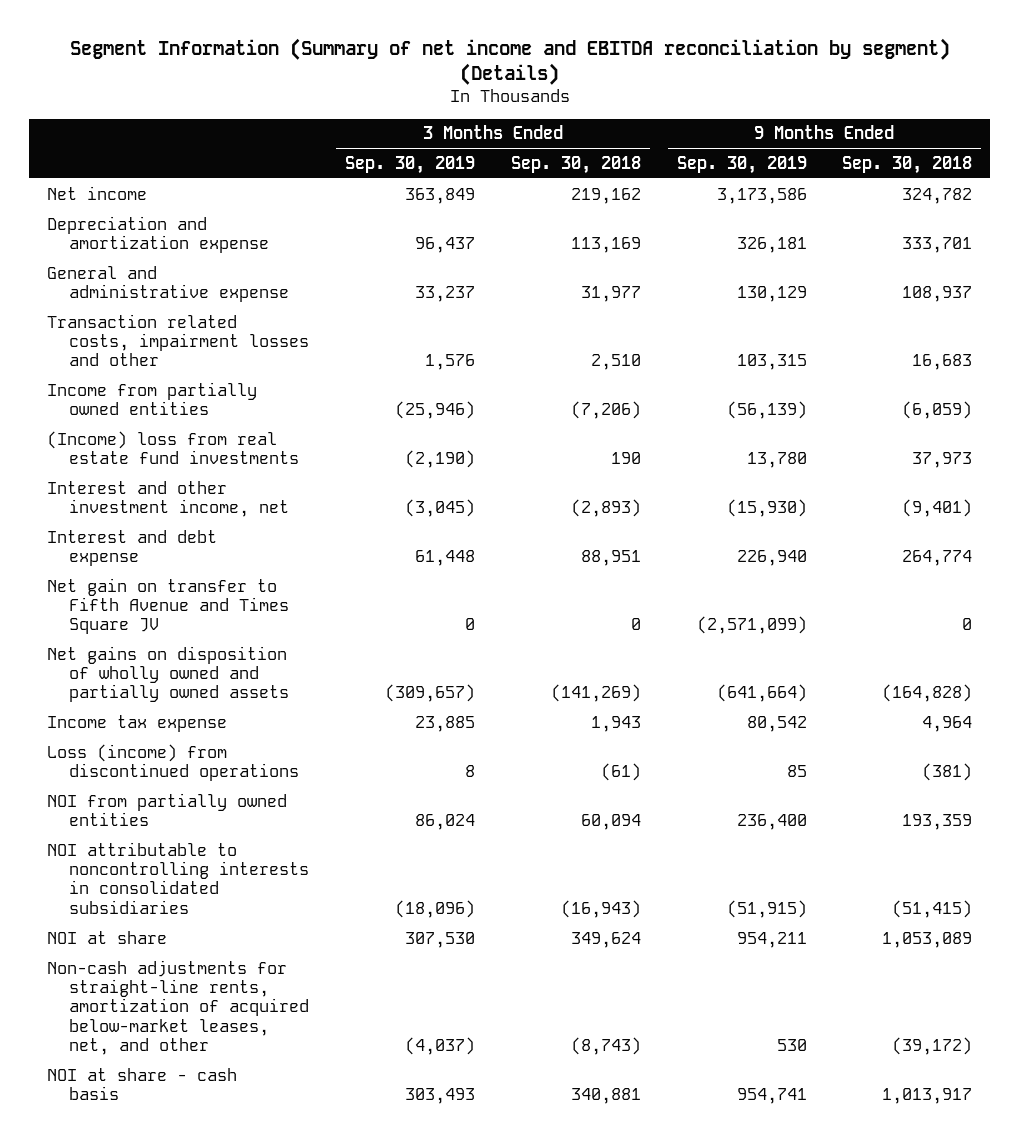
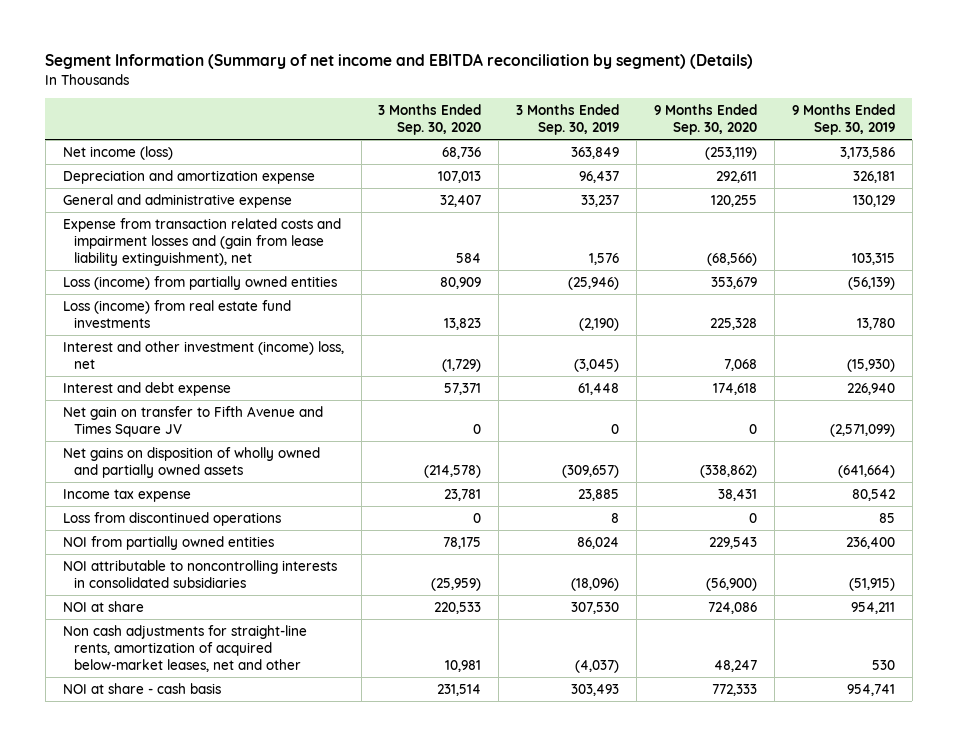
[510,155,641,174] Sep. 30, 2018 -> none
[842,155,973,174] Sep. 30, 2018 -> none
none -> [378,104,482,136] 3 Months Ended Sep. 30, 2020
none -> [654,104,758,136] 9 Months Ended Sep. 30, 2020
[47,185,148,200] Net income -> [62,145,173,160] Net income (loss)
[47,313,310,367] Transaction related costs, impairment losses and other -> [62,217,341,267] Expense from transaction related costs and impairment losses and (gain from lease liability extinguishment), net
[47,381,258,415] Income from partially owned entities -> [62,275,337,290] Loss (income) from partially owned entities
[47,430,300,464] (Income) loss from real estate fund investments -> [62,299,291,328] Loss (income) from real estate fund investments
[47,480,290,517] Interest and other investment income, net -> [62,340,344,369] Interest and other investment (income) loss, net
[47,743,300,781] Loss (income) from discontinued operations -> [62,511,281,526] Loss from discontinued operations
[47,959,310,1055] Non-cash adjustments for straight-line rents, amortization of acquired below-market leases, net, and other -> [62,624,307,673] Non cash adjustments for straight-line rents, amortization of acquired below-market leases, net and other

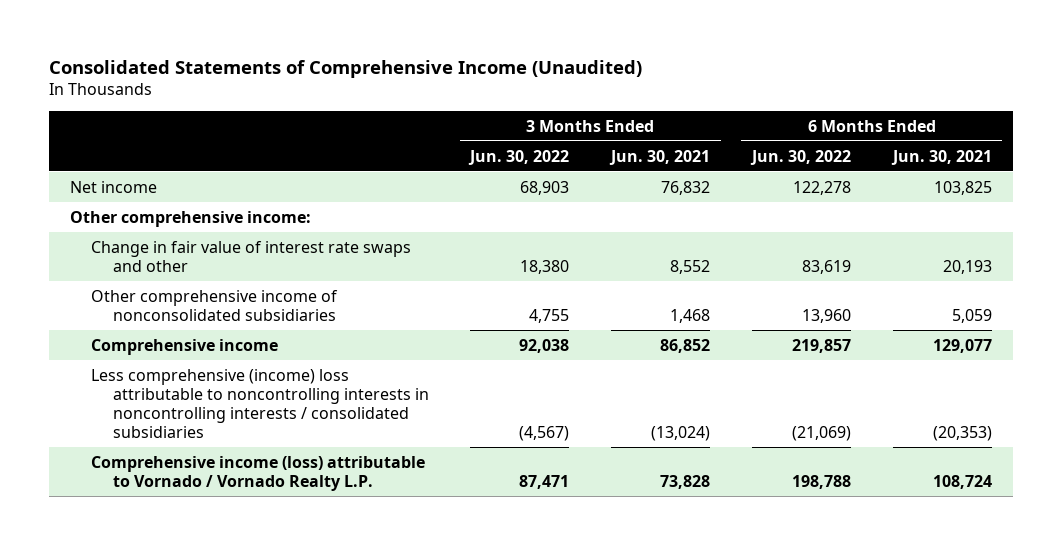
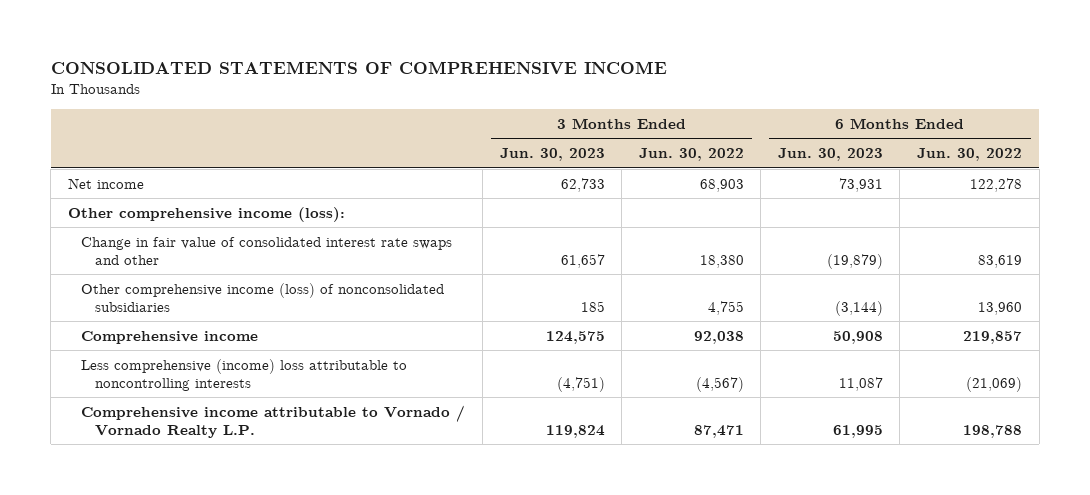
[48,59,642,78] Consolidated Statements of Comprehensive Income (Unaudited) -> [50,61,667,75] CONSOLIDATED STATEMENTS OF COMPREHENSIVE INCOME
[609,149,711,165] Jun. 30, 2021 -> none
[890,149,992,165] Jun. 30, 2021 -> none
none -> [499,148,605,162] Jun. 30, 2023
none -> [777,148,883,162] Jun. 30, 2023
[69,210,311,227] Other comprehensive income: -> [67,206,345,222] Other comprehensive income (loss):
[91,240,412,272] Change in fair value of interest rate swaps and other -> [81,236,453,265] Change in fair value of consolidated interest rate swaps and other
[91,289,339,321] Other comprehensive income of nonconsolidated subsidiaries -> [81,282,445,312] Other comprehensive income (loss) of nonconsolidated subsidiaries
[91,368,429,438] Less comprehensive (income) loss attributable to noncontrolling interests in noncontrolling interests / consolidated subsidiaries -> [81,358,408,391] Less comprehensive (income) loss attributable to noncontrolling interests
[91,455,426,491] Comprehensive income (loss) attributable to Vornado / Vornado Realty L.P. -> [81,404,466,438] Comprehensive income attributable to Vornado / Vornado Realty L.P.

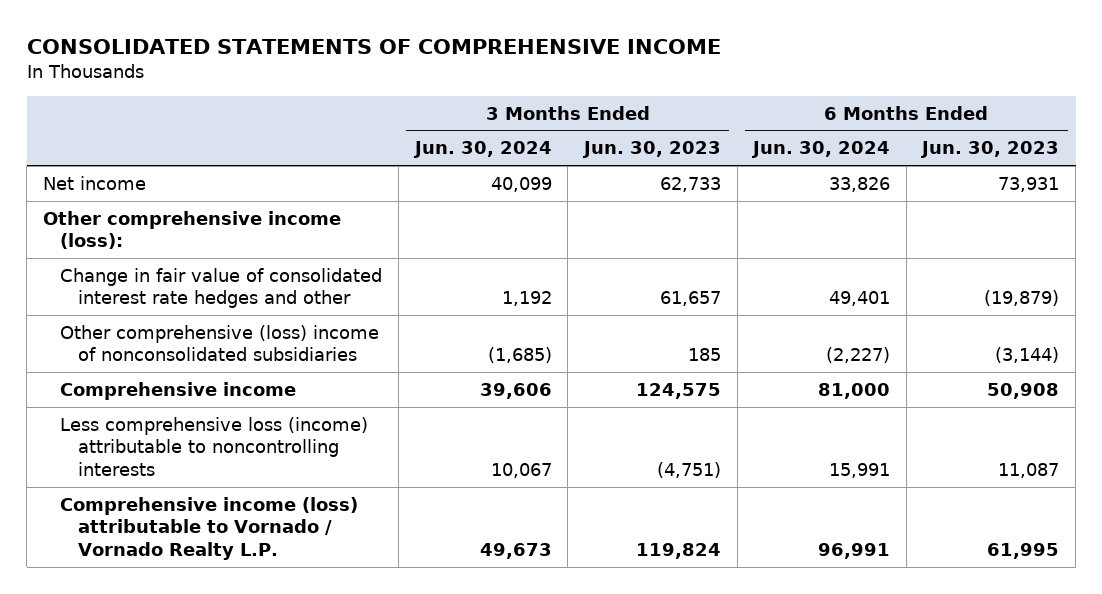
[638,148,744,162] Jun. 30, 2022 -> none
[916,148,1022,162] Jun. 30, 2022 -> none
none -> [412,141,552,159] Jun. 30, 2024
none -> [751,141,891,159] Jun. 30, 2024
[81,236,453,265] Change in fair value of consolidated interest rate swaps and other -> [60,267,383,309] Change in fair value of consolidated interest rate hedges and other
[81,282,445,312] Other comprehensive income (loss) of nonconsolidated subsidiaries -> [60,324,380,362] Other comprehensive (loss) income of nonconsolidated subsidiaries
[81,358,408,391] Less comprehensive (income) loss attributable to noncontrolling interests -> [60,416,369,476] Less comprehensive loss (income) attributable to noncontrolling interests
[81,404,466,438] Comprehensive income attributable to Vornado / Vornado Realty L.P. -> [60,496,359,560] Comprehensive income (loss) attributable to Vornado / Vornado Realty L.P.

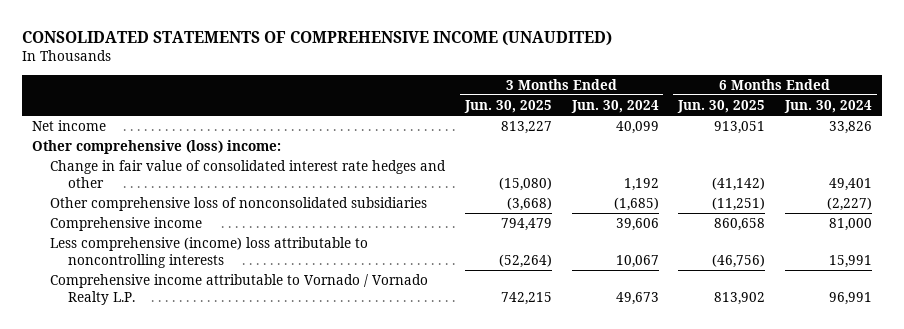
[26,39,721,55] CONSOLIDATED STATEMENTS OF COMPREHENSIVE INCOME -> [22,31,613,47] CONSOLIDATED STATEMENTS OF COMPREHENSIVE INCOME (UNAUDITED)
[581,141,721,159] Jun. 30, 2023 -> none
[920,141,1060,159] Jun. 30, 2023 -> none
none -> [463,99,552,113] Jun. 30, 2025
none -> [677,99,766,113] Jun. 30, 2025
[42,210,341,250] Other comprehensive income (loss): -> [32,139,282,154] Other comprehensive (loss) income:
[60,324,380,362] Other comprehensive (loss) income of nonconsolidated subsidiaries -> [49,196,427,211] Other comprehensive loss of nonconsolidated subsidiaries
[60,416,369,476] Less comprehensive loss (income) attributable to noncontrolling interests -> [49,236,368,268] Less comprehensive (income) loss attributable to noncontrolling interests
[60,496,359,560] Comprehensive income (loss) attributable to Vornado / Vornado Realty L.P. -> [49,273,428,305] Comprehensive income attributable to Vornado / Vornado Realty L.P.

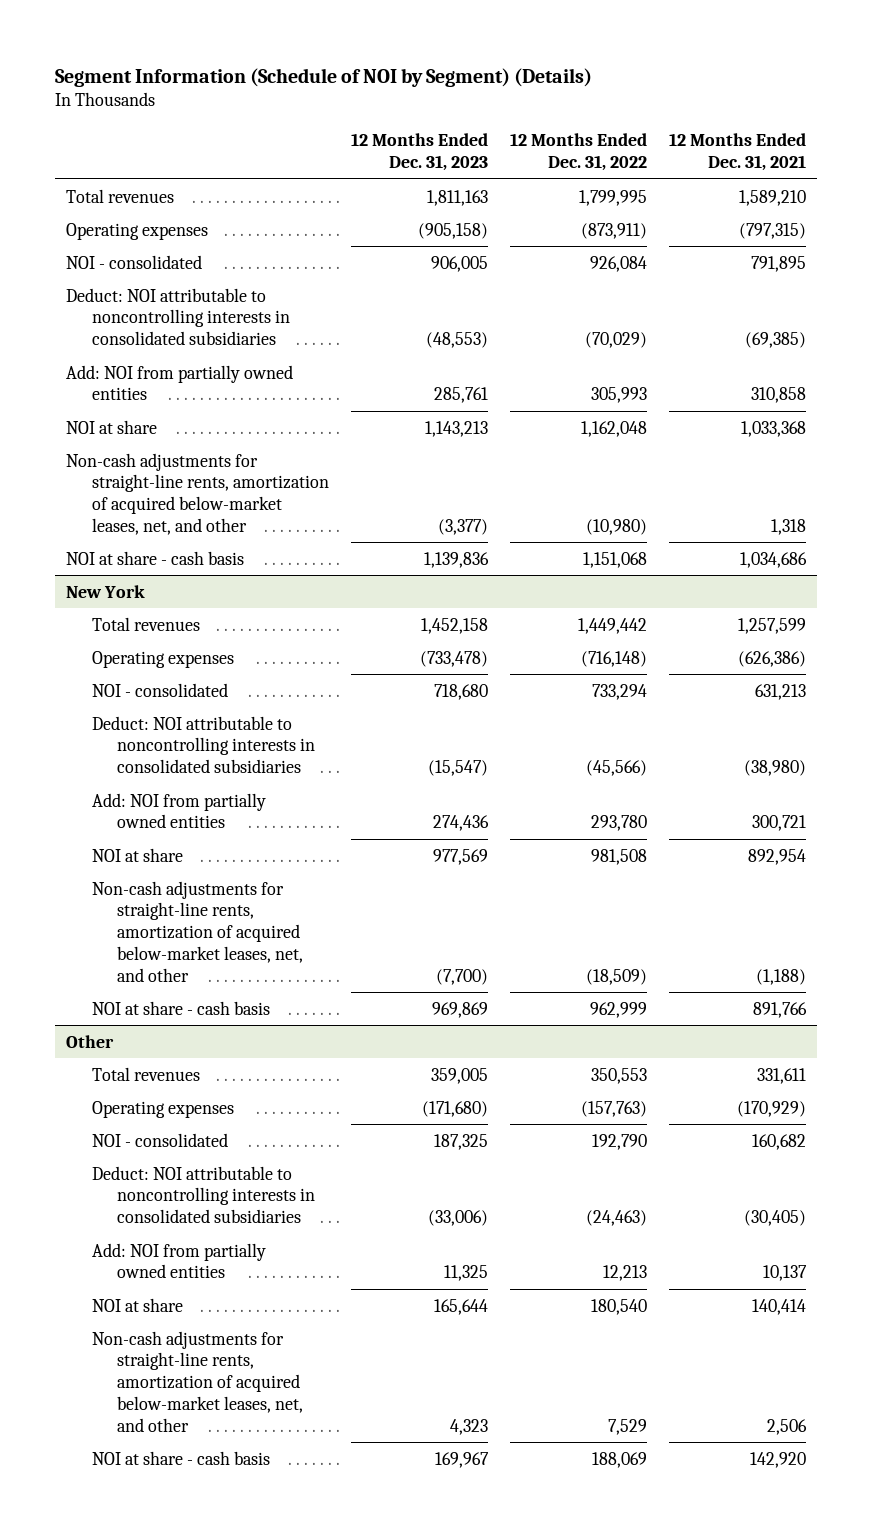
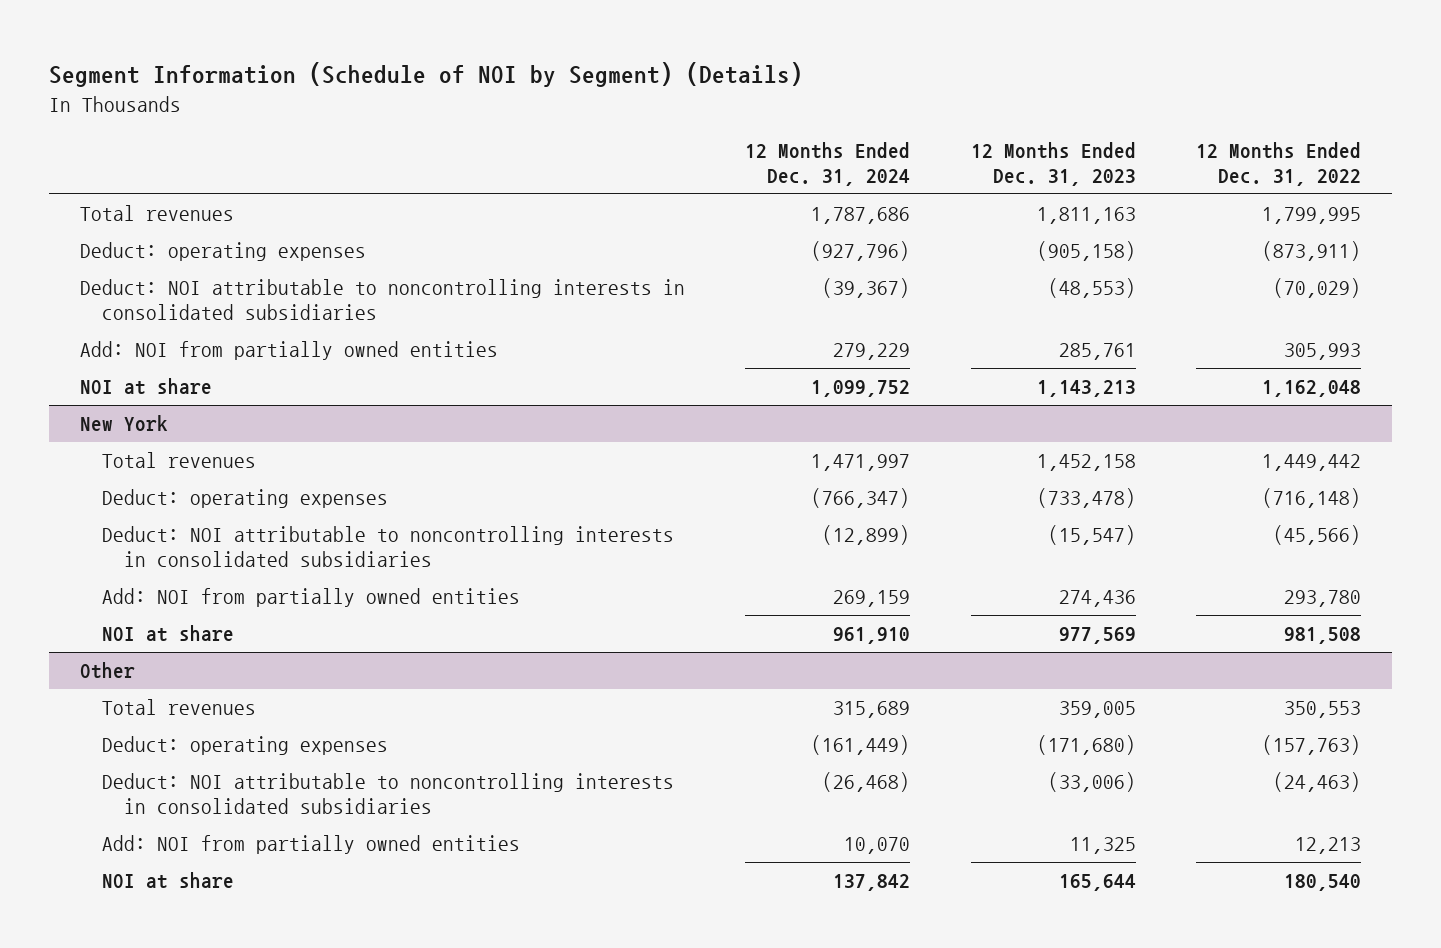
[668,133,806,172] 12 Months Ended Dec. 31, 2021 -> none
none -> [745,142,911,187] 12 Months Ended Dec. 31, 2024
[66,254,203,269] NOI - consolidated -> none
[66,222,209,240] Operating expenses -> [79,242,366,262] Deduct: operating expenses
[66,452,329,535] Non-cash adjustments for straight-line rents, amortization of acquired below-market leases, net, and other -> none
[66,550,245,565] NOI at share - cash basis -> none
[91,682,228,697] NOI - consolidated -> none
[91,650,234,668] Operating expenses -> [101,489,388,509] Deduct: operating expenses
[91,880,304,982] Non-cash adjustments for straight-line rents, amortization of acquired below-market leases, net, and other -> none
[91,1000,270,1015] NOI at share - cash basis -> none
[91,1132,228,1147] NOI - consolidated -> none
[91,1100,234,1118] Operating expenses -> [101,736,388,756] Deduct: operating expenses
[91,1330,304,1432] Non-cash adjustments for straight-line rents, amortization of acquired below-market leases, net, and other -> none
[91,1450,270,1465] NOI at share - cash basis -> none

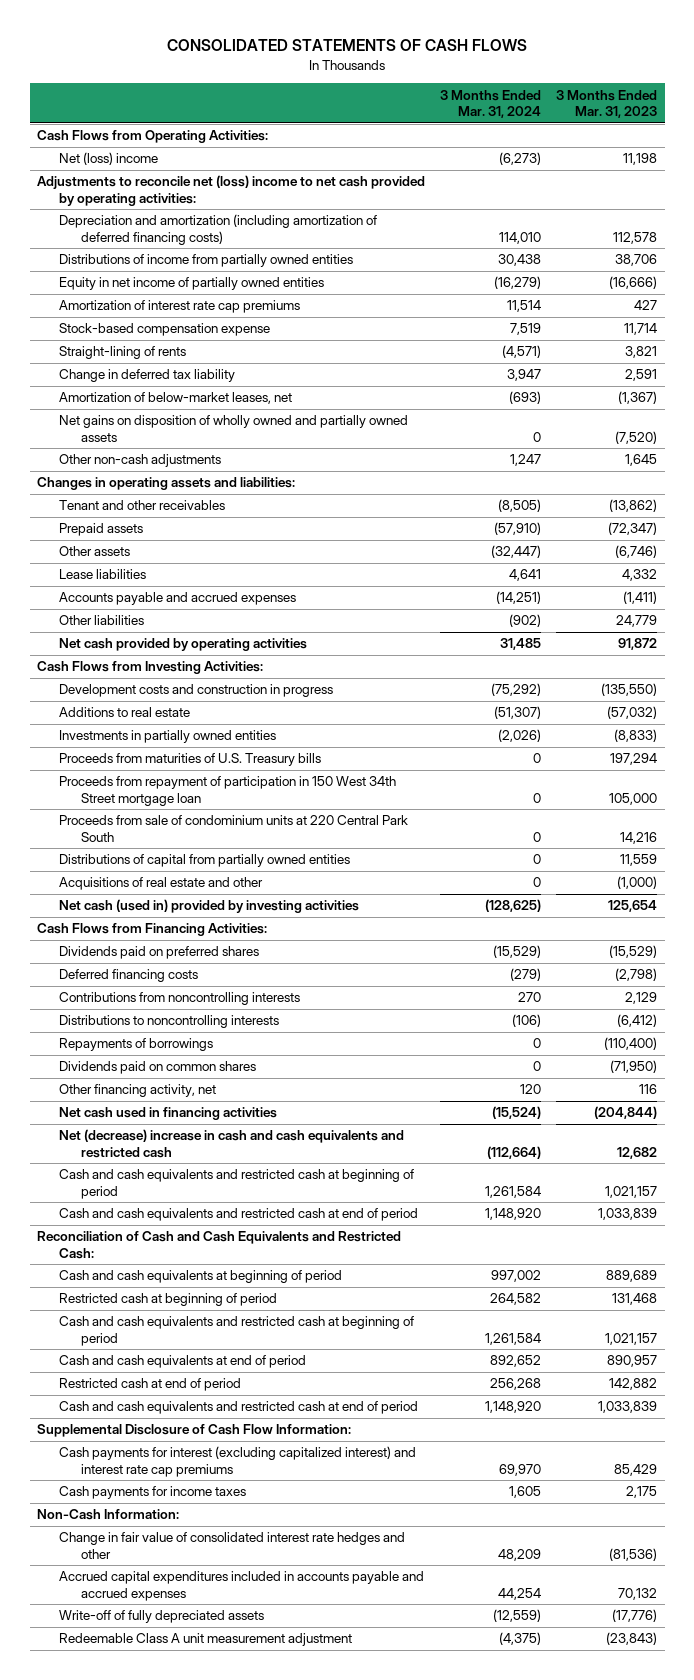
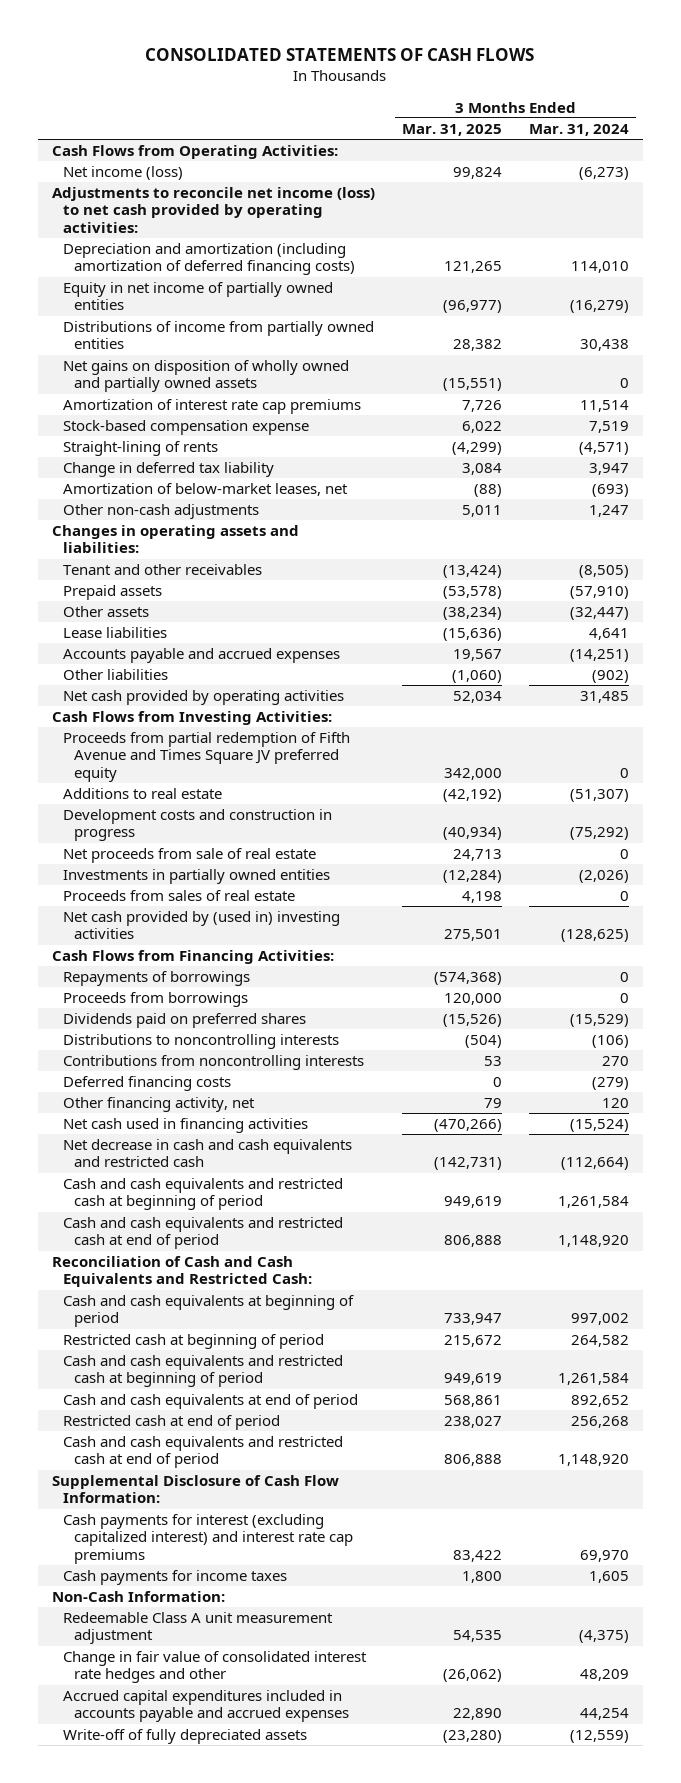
[556,89,658,119] 3 Months Ended Mar. 31, 2023 -> none
none -> [401,123,502,136] Mar. 31, 2025
[59,152,159,166] Net (loss) income -> [62,166,183,181] Net income (loss)
[37,175,426,207] Adjustments to reconcile net (loss) income to net cash provided by operating activities: -> [51,187,375,233] Adjustments to reconcile net income (loss) to net cash provided by operating activities:
[59,254,354,268] Distributions of income from partially owned entities -> [62,321,374,350] Distributions of income from partially owned entities
[59,415,409,443] Net gains on disposition of wholly owned and partially owned assets -> [62,360,349,393] Net gains on disposition of wholly owned and partially owned assets
none -> [62,732,350,782] Proceeds from partial redemption of Fifth Avenue and Times Square JV preferred equity
[59,684,334,698] Development costs and construction in progress -> [62,809,332,842] Development costs and construction in progress
none -> [62,848,316,864] Net proceeds from sale of real estate
[59,753,322,767] Proceeds from maturities of U.S. Treasury bills -> none
[59,776,397,807] Proceeds from repayment of participation in 150 West 34th Street mortgage loan -> none
[59,815,409,843] Proceeds from sale of condominium units at 220 Central Park South -> none
[59,854,351,868] Distributions of capital from partially owned entities -> none
[59,877,264,891] Acquisitions of real estate and other -> none
none -> [62,890,295,902] Proceeds from sales of real estate
[59,899,360,914] Net cash (used in) provided by investing activities -> [62,911,340,940] Net cash provided by (used in) investing activities
[59,1038,214,1052] Repayments of borrowings -> [62,971,250,987] Repayments of borrowings
none -> [62,992,248,1008] Proceeds from borrowings
[59,1061,257,1075] Dividends paid on common shares -> none
[59,992,301,1006] Contributions from noncontrolling interests -> [62,1055,364,1071] Contributions from noncontrolling interests
[59,969,199,983] Deferred financing costs -> [62,1076,231,1092] Deferred financing costs
[59,1129,405,1159] Net (decrease) increase in cash and cash equivalents and restricted cash -> [62,1139,352,1168] Net decrease in cash and cash equivalents and restricted cash
[59,1633,353,1647] Redeemable Class A unit measurement adjustment -> [62,1612,333,1645] Redeemable Class A unit measurement adjustment

